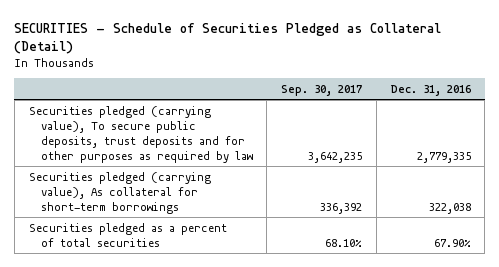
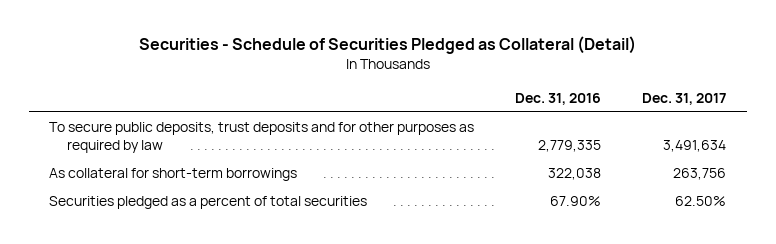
[14,22,442,54] SECURITIES - Schedule of Securities Pledged as Collateral (Detail) -> [138,36,636,55] Securities - Schedule of Securities Pledged as Collateral (Detail)
[281,84,363,96] Sep. 30, 2017 -> none
none -> [642,92,727,105] Dec. 31, 2017
[28,105,253,163] Securities pledged (carrying value), To secure public deposits, trust deposits and for other purposes as required by law -> [49,122,475,154] To secure public deposits, trust deposits and for other purposes as required by law
[28,171,211,214] Securities pledged (carrying value), As collateral for short-term borrowings -> [49,168,298,182] As collateral for short-term borrowings

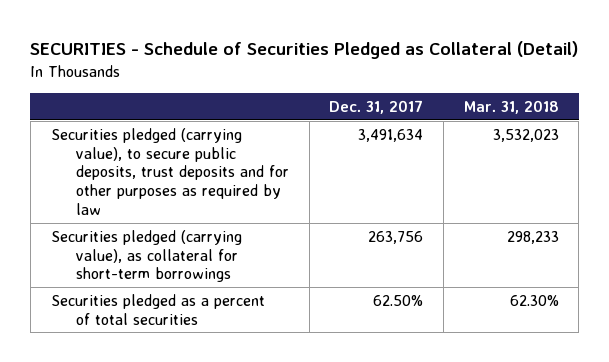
[138,36,636,55] Securities - Schedule of Securities Pledged as Collateral (Detail) -> [30,41,579,60] SECURITIES - Schedule of Securities Pledged as Collateral (Detail)
[515,92,602,105] Dec. 31, 2016 -> none
none -> [463,99,559,114] Mar. 31, 2018
[49,122,475,154] To secure public deposits, trust deposits and for other purposes as required by law -> [50,127,289,216] Securities pledged (carrying value), to secure public deposits, trust deposits and for other purposes as required by law
[49,168,298,182] As collateral for short-term borrowings -> [50,229,242,283] Securities pledged (carrying value), as collateral for short-term borrowings

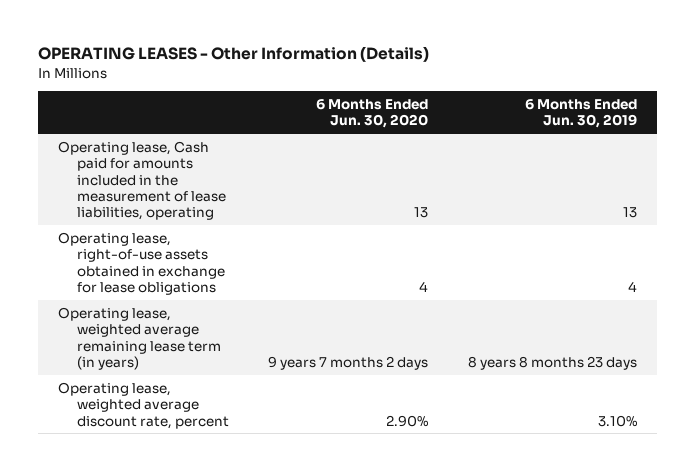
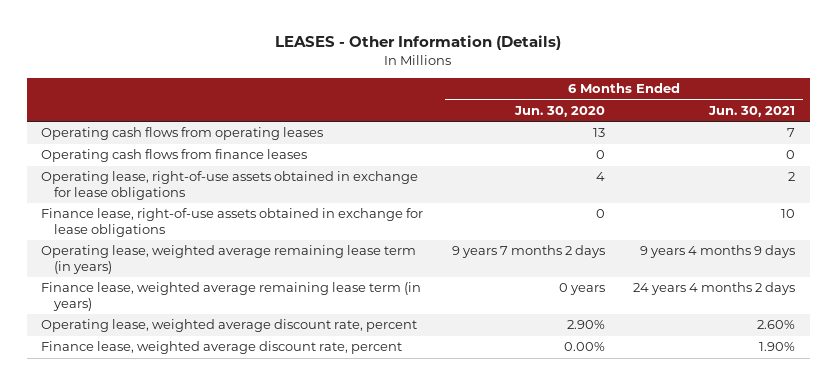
[37,46,429,63] OPERATING LEASES - Other Information (Details) -> [275,34,562,50] LEASES - Other Information (Details)
[525,98,638,129] 6 Months Ended Jun. 30, 2019 -> none
none -> [708,105,796,117] Jun. 30, 2021
[57,140,226,221] Operating lease, Cash paid for amounts included in the measurement of lease liabilities, operating -> [40,127,323,141] Operating cash flows from operating leases
none -> [40,149,307,163] Operating cash flows from finance leases
none -> [40,208,423,237] Finance lease, right-of-use assets obtained in exchange for lease obligations
none -> [40,282,421,311] Finance lease, weighted average remaining lease term (in years)
none -> [40,341,402,355] Finance lease, weighted average discount rate, percent

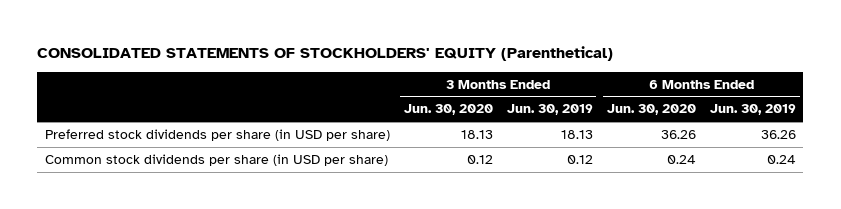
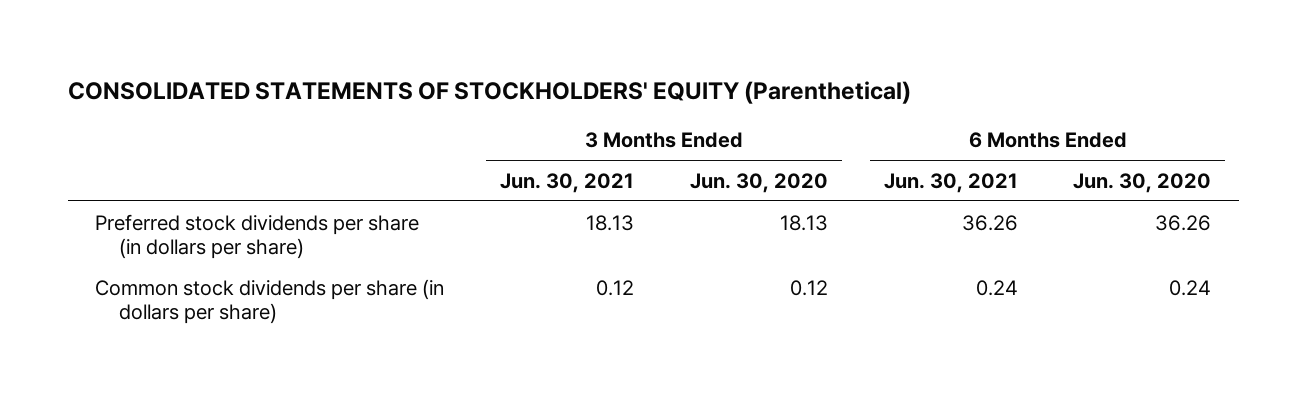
[506,104,593,116] Jun. 30, 2019 -> none
[710,104,797,116] Jun. 30, 2019 -> none
none -> [500,172,635,193] Jun. 30, 2021
none -> [883,172,1018,193] Jun. 30, 2021
[44,128,390,141] Preferred stock dividends per share (in USD per share) -> [95,213,420,259] Preferred stock dividends per share (in dollars per share)
[44,153,388,166] Common stock dividends per share (in USD per share) -> [95,278,445,324] Common stock dividends per share (in dollars per share)

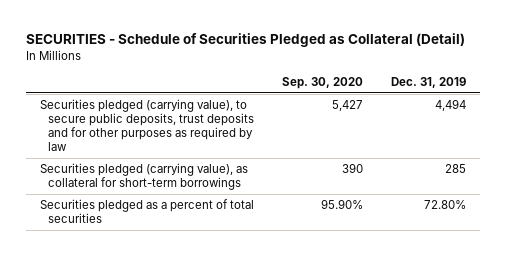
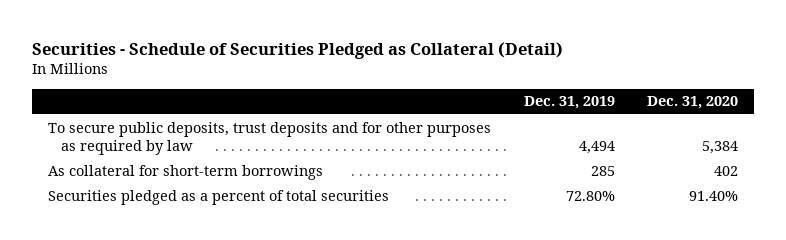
[25,32,465,47] SECURITIES - Schedule of Securities Pledged as Collateral (Detail) -> [32,41,564,59] Securities - Schedule of Securities Pledged as Collateral (Detail)
[281,77,363,90] Sep. 30, 2020 -> none
none -> [646,96,738,110] Dec. 31, 2020
[39,99,254,152] Securities pledged (carrying value), to secure public deposits, trust deposits and for other purposes as required by law -> [48,121,492,155] To secure public deposits, trust deposits and for other purposes as required by law
[39,163,248,191] Securities pledged (carrying value), as collateral for short-term borrowings -> [48,164,324,180] As collateral for short-term borrowings

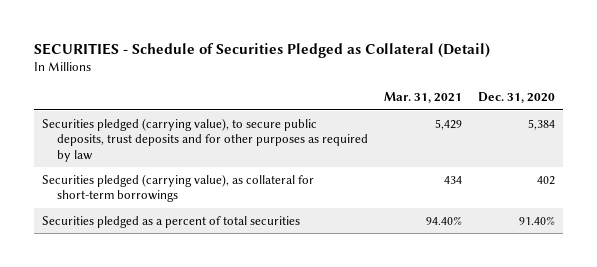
[32,41,564,59] Securities - Schedule of Securities Pledged as Collateral (Detail) -> [34,43,491,59] SECURITIES - Schedule of Securities Pledged as Collateral (Detail)
[523,96,615,110] Dec. 31, 2019 -> none
none -> [384,92,463,104] Mar. 31, 2021
[48,121,492,155] To secure public deposits, trust deposits and for other purposes as required by law -> [42,117,369,162] Securities pledged (carrying value), to secure public deposits, trust deposits and for other purposes as required by law
[48,164,324,180] As collateral for short-term borrowings -> [42,173,315,203] Securities pledged (carrying value), as collateral for short-term borrowings

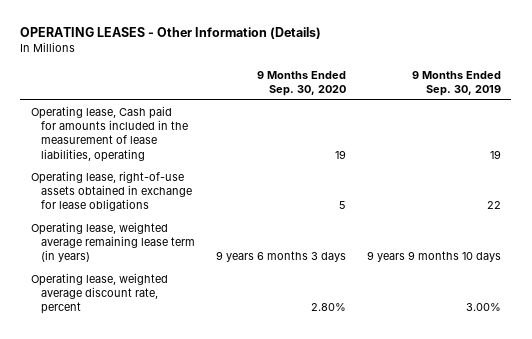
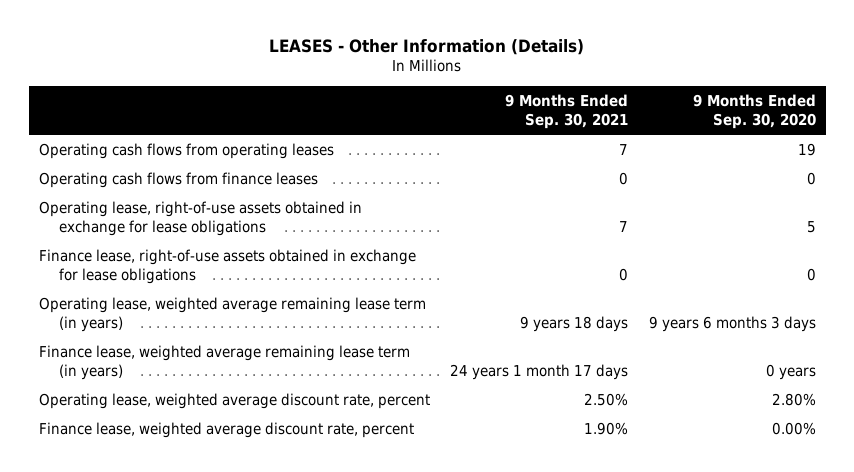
[20,27,322,40] OPERATING LEASES - Other Information (Details) -> [269,38,585,55] LEASES - Other Information (Details)
[411,70,501,96] 9 Months Ended Sep. 30, 2019 -> none
none -> [505,94,629,130] 9 Months Ended Sep. 30, 2021
[30,106,188,162] Operating lease, Cash paid for amounts included in the measurement of lease liabilities, operating -> [38,142,334,159] Operating cash flows from operating leases
none -> [38,171,318,188] Operating cash flows from finance leases
none -> [38,248,416,284] Finance lease, right-of-use assets obtained in exchange for lease obligations
none -> [38,344,410,380] Finance lease, weighted average remaining lease term (in years)
none -> [38,421,414,438] Finance lease, weighted average discount rate, percent

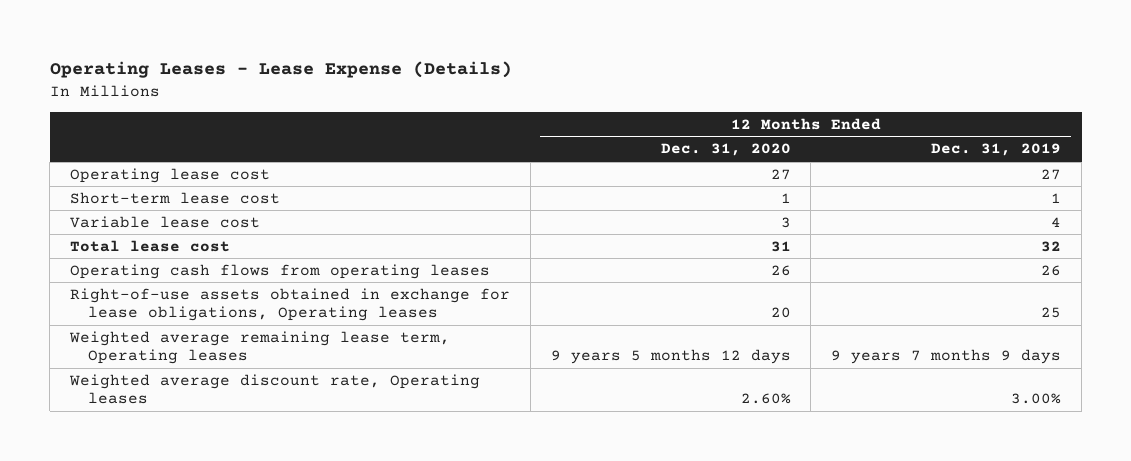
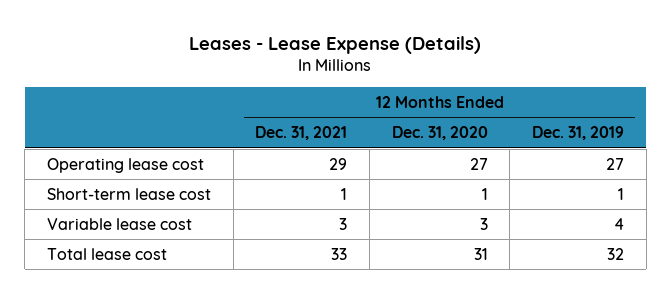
[49,61,512,79] Operating Leases - Lease Expense (Details) -> [189,35,482,54] Leases - Lease Expense (Details)
none -> [255,126,348,141] Dec. 31, 2021
[69,263,490,279] Operating cash flows from operating leases -> none
[69,287,510,322] Right-of-use assets obtained in exchange for lease obligations, Operating leases -> none
[68,330,450,365] Weighted average remaining lease term, Operating leases -> none
[68,373,480,405] Weighted average discount rate, Operating leases -> none

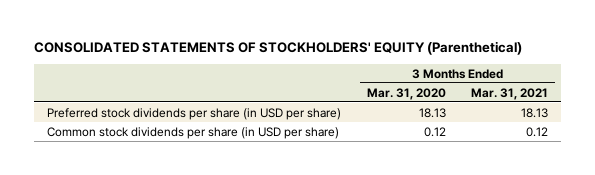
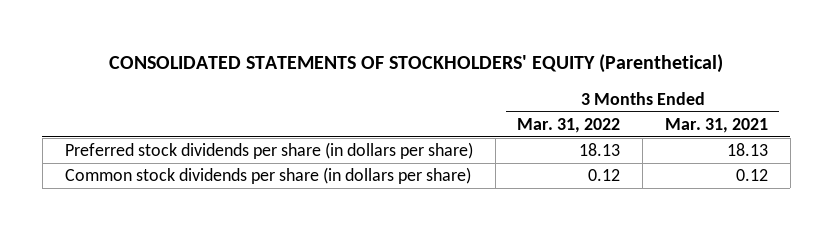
[366,87,446,100] Mar. 31, 2020 -> none
none -> [517,117,621,133] Mar. 31, 2022
[46,107,341,120] Preferred stock dividends per share (in USD per share) -> [64,142,473,160] Preferred stock dividends per share (in dollars per share)
[46,126,339,139] Common stock dividends per share (in USD per share) -> [64,167,471,185] Common stock dividends per share (in dollars per share)

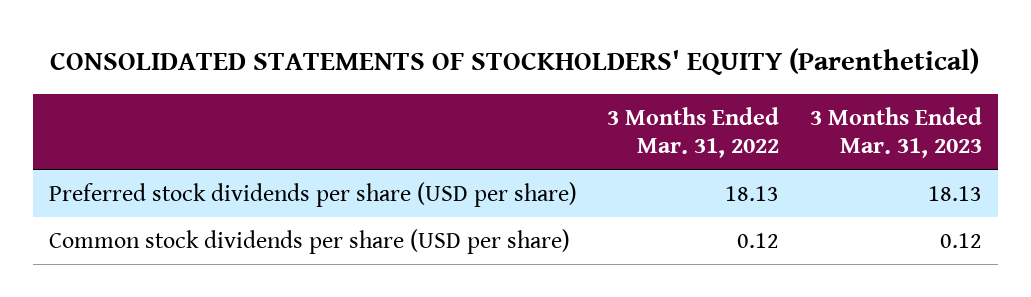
[665,117,769,133] Mar. 31, 2021 -> none
none -> [810,107,983,159] 3 Months Ended Mar. 31, 2023
[64,142,473,160] Preferred stock dividends per share (in dollars per share) -> [48,181,577,207] Preferred stock dividends per share (USD per share)
[64,167,471,185] Common stock dividends per share (in dollars per share) -> [48,228,570,254] Common stock dividends per share (USD per share)

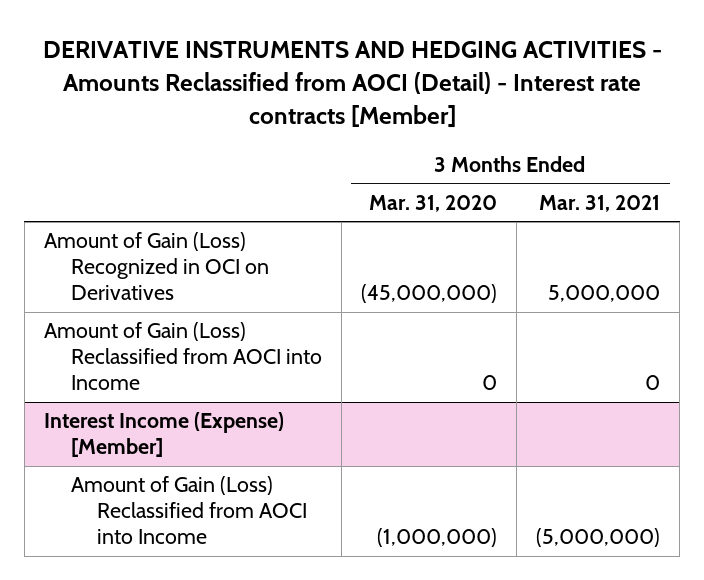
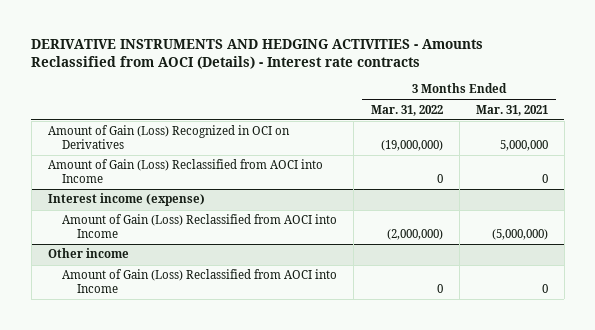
[42,40,662,129] DERIVATIVE INSTRUMENTS AND HEDGING ACTIVITIES - Amounts Reclassified from AOCI (Detail) - Interest rate contracts [Member] -> [31,38,484,69] DERIVATIVE INSTRUMENTS AND HEDGING ACTIVITIES - Amounts Reclassified from AOCI (Details) - Interest rate contracts
[368,194,497,212] Mar. 31, 2020 -> none
none -> [370,104,443,116] Mar. 31, 2022
[43,412,284,458] Interest Income (Expense) [Member] -> [47,193,205,207] Interest income (expense)
none -> [47,248,129,259] Other income
none -> [62,269,338,294] Amount of Gain (Loss) Reclassified from AOCI into Income

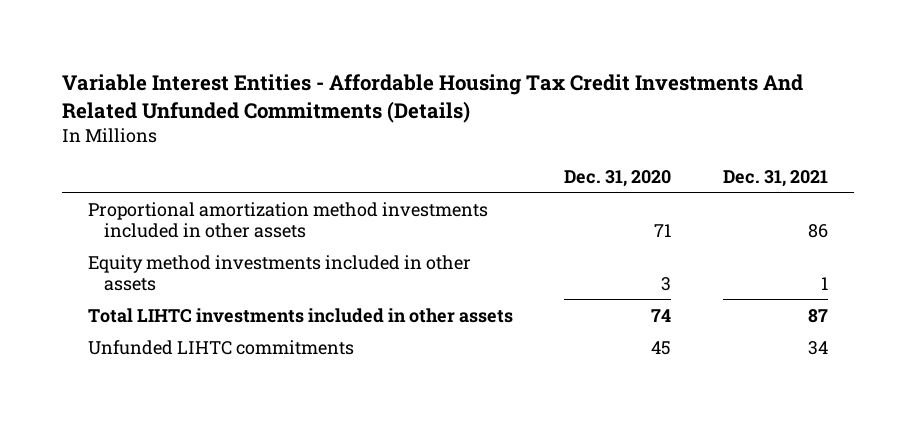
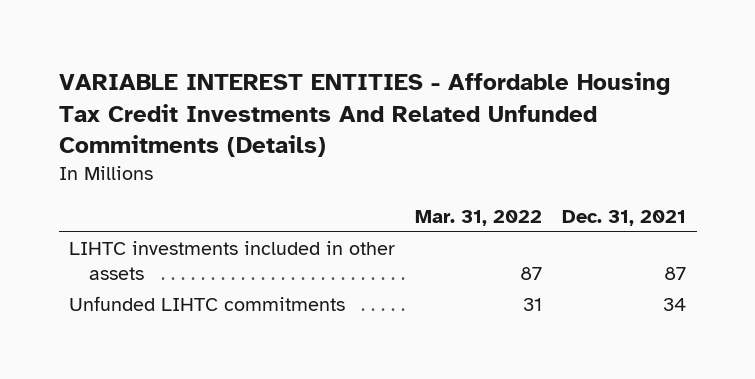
[62,73,804,123] Variable Interest Entities - Affordable Housing Tax Credit Investments And Related Unfunded Commitments (Details) -> [58,72,670,158] VARIABLE INTEREST ENTITIES - Affordable Housing Tax Credit Investments And Related Unfunded Commitments (Details)
[564,169,672,187] Dec. 31, 2020 -> none
none -> [415,209,543,226] Mar. 31, 2022
[87,201,488,238] Proportional amortization method investments included in other assets -> none
[87,254,471,291] Equity method investments included in other assets -> none
[87,307,513,323] Total LIHTC investments included in other assets -> [68,241,395,280] LIHTC investments included in other assets

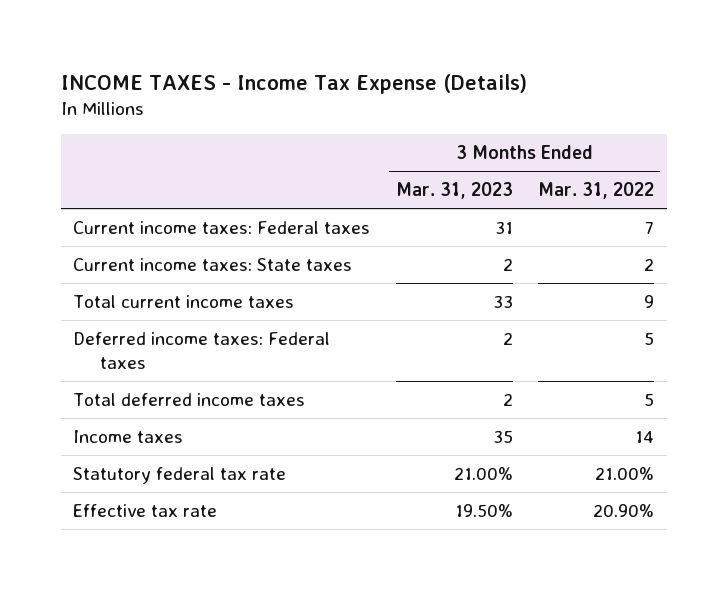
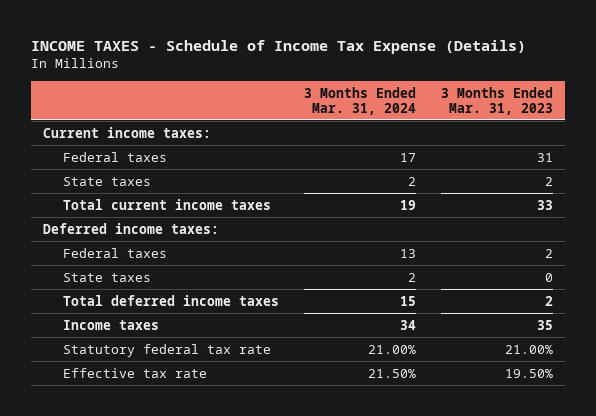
[60,73,527,94] INCOME TAXES - Income Tax Expense (Details) -> [30,39,526,54] INCOME TAXES - Schedule of Income Tax Expense (Details)
[538,182,655,200] Mar. 31, 2022 -> none
none -> [303,86,416,115] 3 Months Ended Mar. 31, 2024
none -> [43,126,212,138] Current income taxes:
[73,221,371,235] Current income taxes: Federal taxes -> [63,151,168,162] Federal taxes
[73,258,353,272] Current income taxes: State taxes -> [63,176,152,186] State taxes
none -> [43,222,220,234] Deferred income taxes:
[73,332,331,369] Deferred income taxes: Federal taxes -> [63,247,168,258] Federal taxes
none -> [63,272,152,282] State taxes

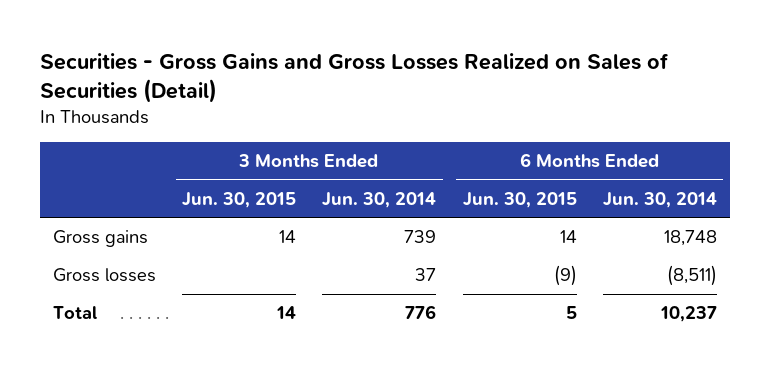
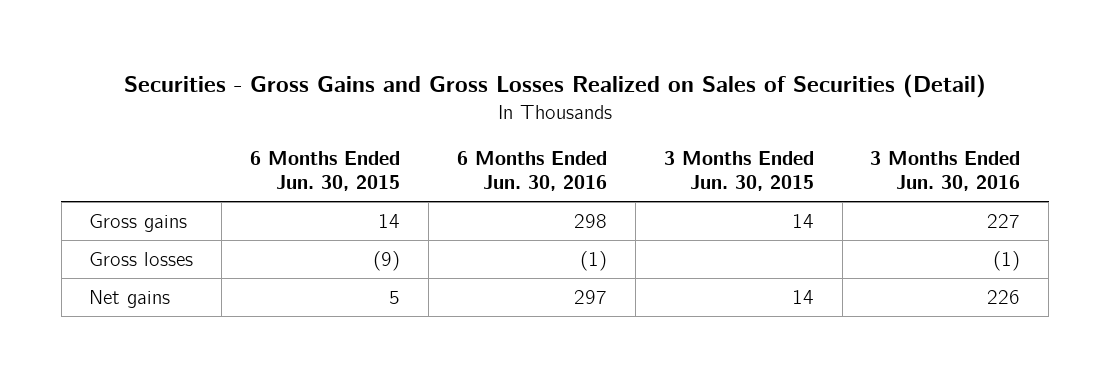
[322,191,437,208] Jun. 30, 2014 -> none
[602,191,717,208] Jun. 30, 2014 -> none
none -> [456,150,607,192] 6 Months Ended Jun. 30, 2016
none -> [870,150,1021,192] 3 Months Ended Jun. 30, 2016
[53,306,98,320] Total -> [89,289,171,308] Net gains

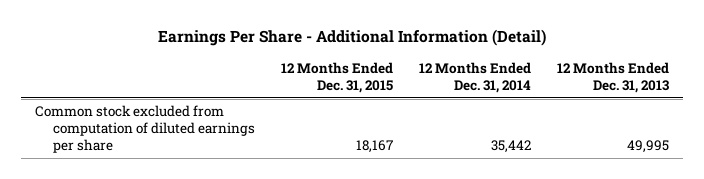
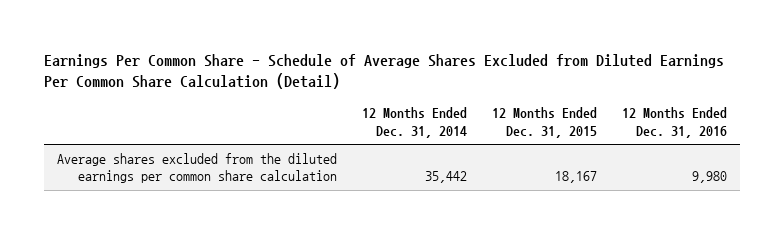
[157,29,546,47] Earnings Per Share - Additional Information (Detail) -> [44,54,725,89] Earnings Per Common Share - Schedule of Average Shares Excluded from Diluted Earnings Per Common Share Calculation (Detail)
[557,61,670,94] 12 Months Ended Dec. 31, 2013 -> none
none -> [622,107,728,138] 12 Months Ended Dec. 31, 2016
[34,105,256,154] Common stock excluded from computation of diluted earnings per share -> [56,152,337,184] Average shares excluded from the diluted earnings per common share calculation

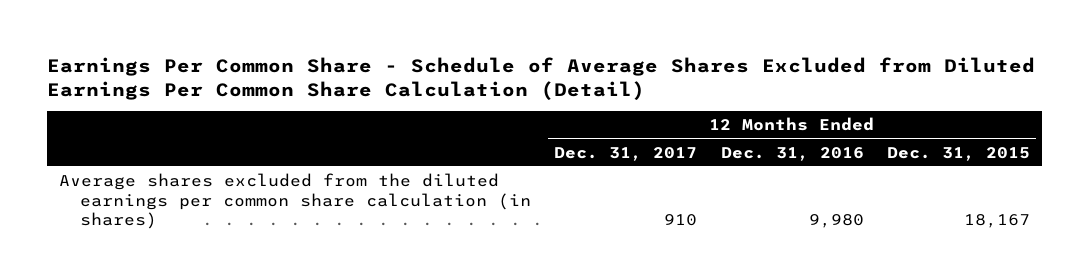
[362,107,468,138] 12 Months Ended Dec. 31, 2014 -> none
none -> [554,146,698,161] Dec. 31, 2017
[56,152,337,184] Average shares excluded from the diluted earnings per common share calculation -> [59,173,531,230] Average shares excluded from the diluted earnings per common share calculation (in shares)

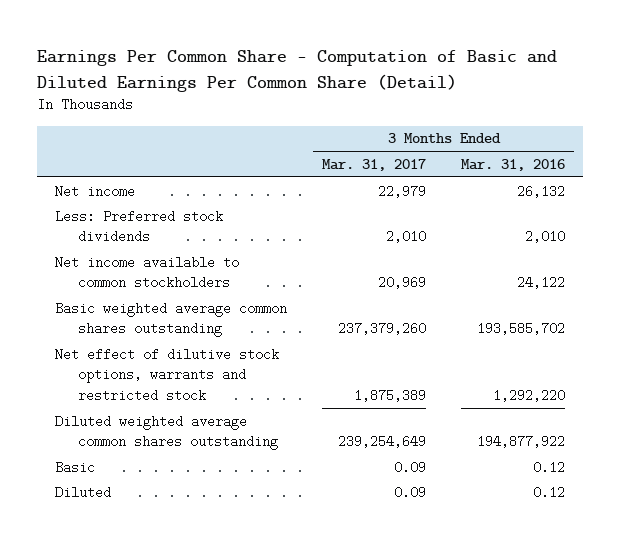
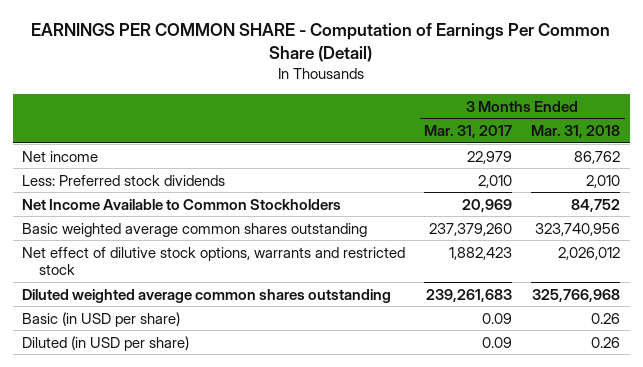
[37,50,558,92] Earnings Per Common Share - Computation of Basic and Diluted Earnings Per Common Share (Detail) -> [31,23,611,63] EARNINGS PER COMMON SHARE - Computation of Earnings Per Common Share (Detail)
[461,158,566,171] Mar. 31, 2016 -> none
none -> [531,125,621,139] Mar. 31, 2018
[54,255,239,290] Net income available to common stockholders -> [22,198,342,210] Net Income Available to Common Stockholders
[354,389,427,403] 1,875,389 -> [449,246,513,260] 1,882,423
[338,435,427,449] 239,254,649 -> [426,288,513,302] 239,261,683
[54,460,95,474] Basic -> [22,311,181,327] Basic (in USD per share)
[54,485,111,499] Diluted -> [22,335,190,351] Diluted (in USD per share)

